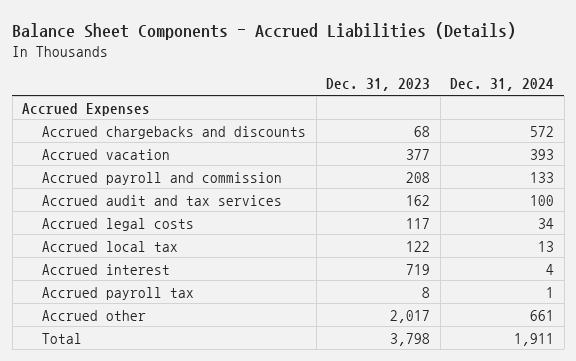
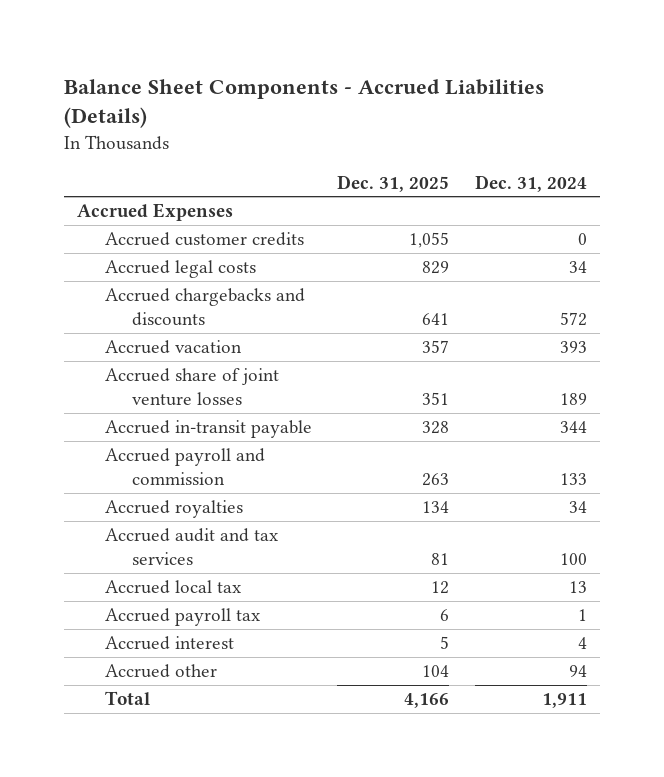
[326,78,431,92] Dec. 31, 2023 -> none
none -> [337,174,450,192] Dec. 31, 2025
none -> [104,232,304,247] Accrued customer credits
[42,217,195,231] Accrued legal costs -> [104,260,256,279] Accrued legal costs
none -> [104,368,279,406] Accrued share of joint venture losses
none -> [104,420,312,439] Accrued in-transit payable
none -> [104,500,243,519] Accrued royalties
[42,263,171,275] Accrued interest -> [104,636,234,651] Accrued interest
[530,309,555,321] 661 -> [569,665,588,678] 94

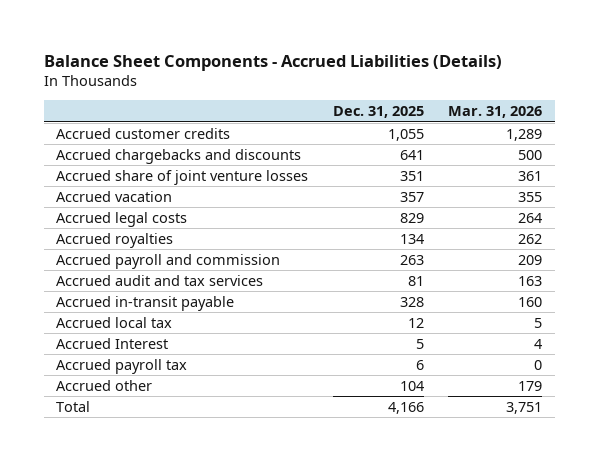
[475,174,588,192] Dec. 31, 2024 -> none
none -> [448,106,543,119] Mar. 31, 2026
[77,203,234,222] Accrued Expenses -> none
[104,340,242,355] Accrued vacation -> [56,190,173,202] Accrued vacation
[104,260,256,279] Accrued legal costs -> [56,211,188,227] Accrued legal costs
[104,448,265,485] Accrued payroll and commission -> [56,253,281,269] Accrued payroll and commission
[104,420,312,439] Accrued in-transit payable -> [56,295,235,311] Accrued in-transit payable
none -> [56,337,169,349] Accrued Interest
[104,636,234,651] Accrued interest -> none

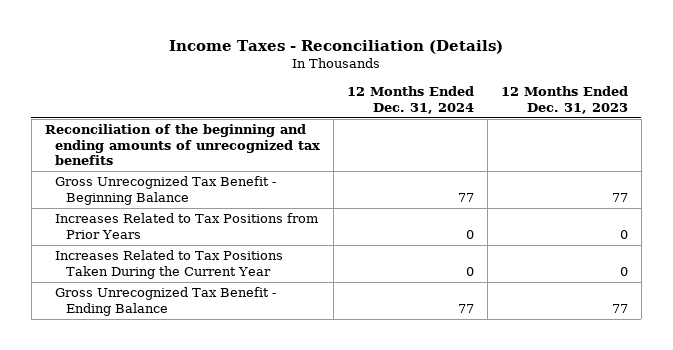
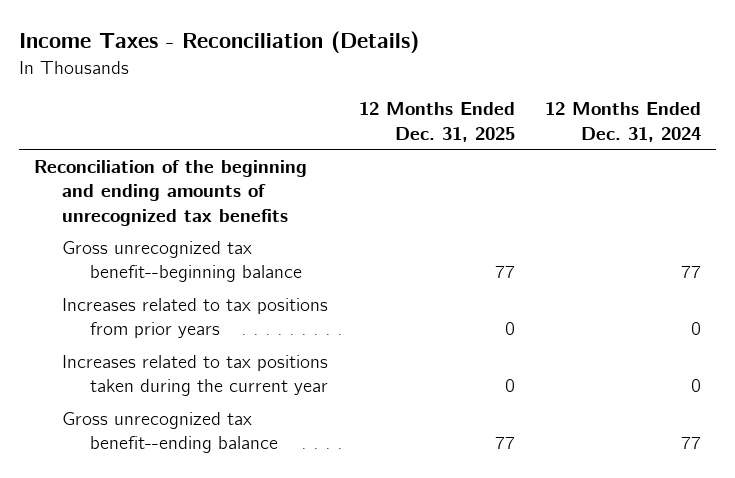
[501,86,629,114] 12 Months Ended Dec. 31, 2023 -> none
none -> [358,102,515,142] 12 Months Ended Dec. 31, 2025
[55,176,277,205] Gross Unrecognized Tax Benefit - Beginning Balance -> [62,240,302,283] Gross unrecognized tax benefit--beginning balance
[55,213,319,239] Increases Related to Tax Positions from Prior Years -> [62,297,329,339] Increases related to tax positions from prior years
[55,250,284,279] Increases Related to Tax Positions Taken During the Current Year -> [62,354,329,397] Increases related to tax positions taken during the current year
[55,287,277,316] Gross Unrecognized Tax Benefit - Ending Balance -> [62,411,278,454] Gross unrecognized tax benefit--ending balance

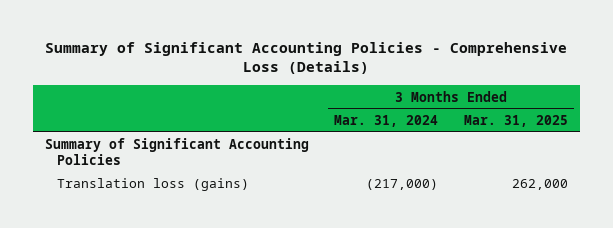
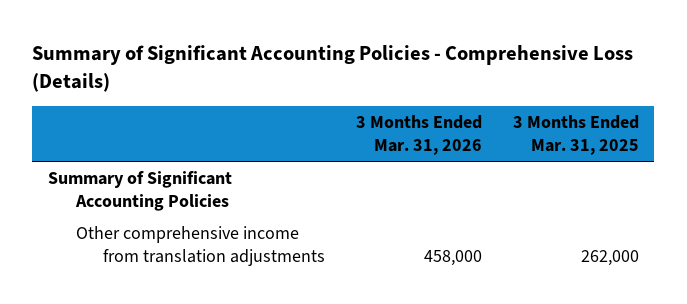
[334,114,439,127] Mar. 31, 2024 -> none
none -> [356,115,483,156] 3 Months Ended Mar. 31, 2026
[56,178,249,192] Translation loss (gains) -> [75,226,326,266] Other comprehensive income from translation adjustments

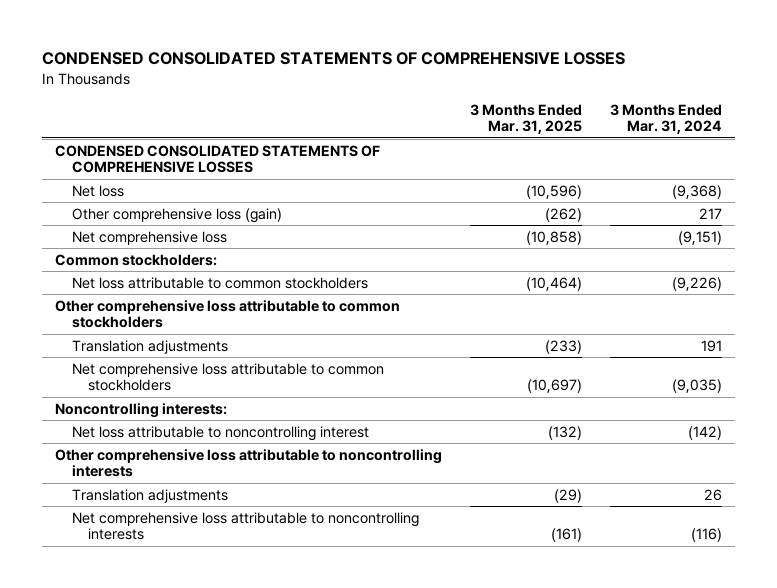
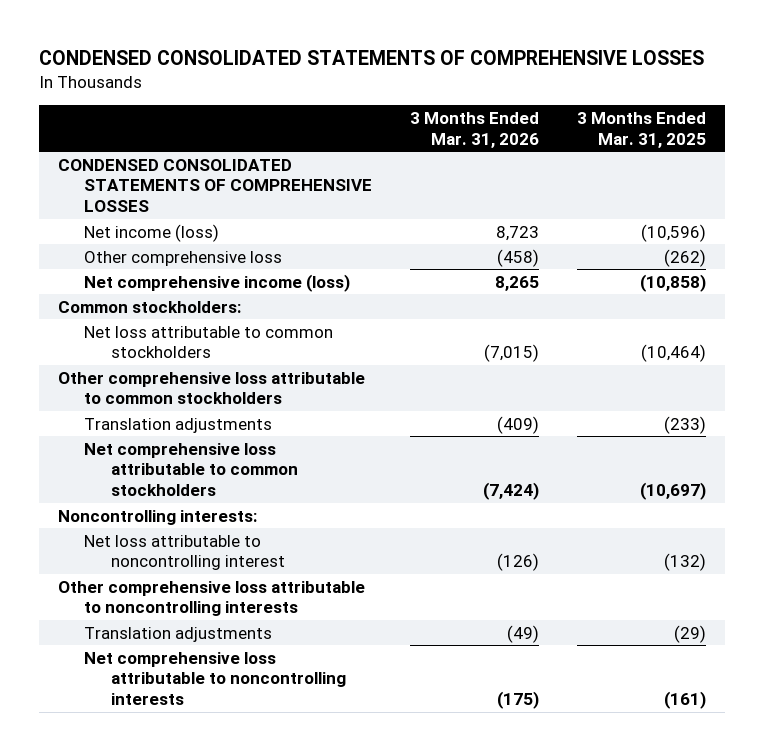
[609,103,722,135] 3 Months Ended Mar. 31, 2024 -> none
none -> [409,112,539,148] 3 Months Ended Mar. 31, 2026
[71,184,124,197] Net loss -> [84,223,220,242] Net income (loss)
[71,207,282,223] Other comprehensive loss (gain) -> [84,250,283,266] Other comprehensive loss
[71,230,227,245] Net comprehensive loss -> [84,273,351,292] Net comprehensive income (loss)

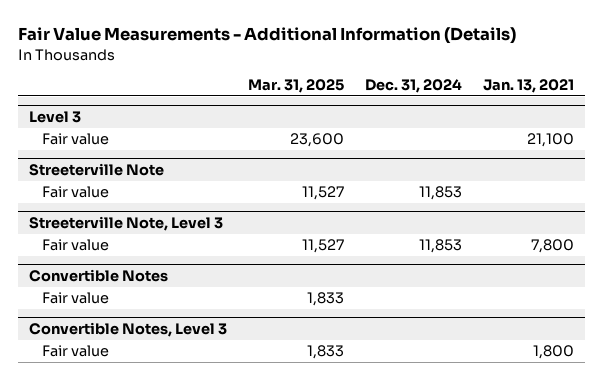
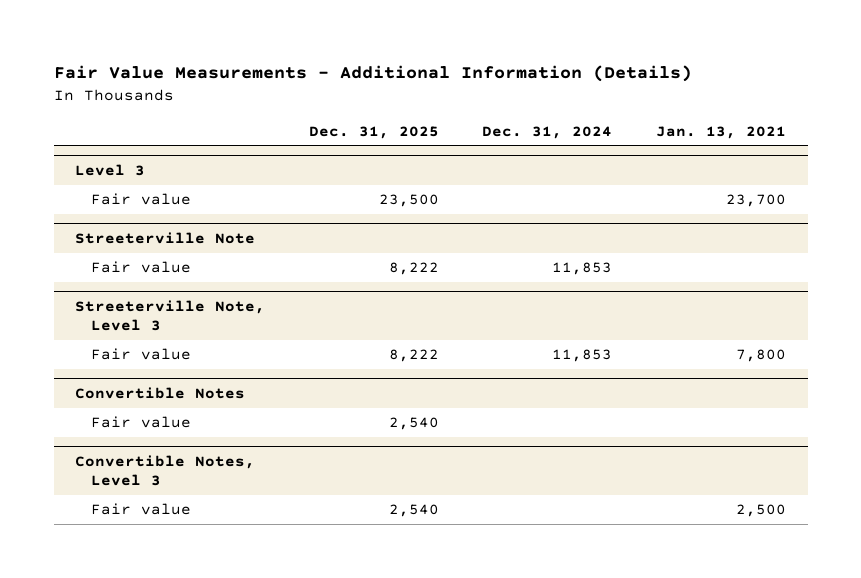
[247,79,344,94] Mar. 31, 2025 -> none
none -> [308,125,439,139] Dec. 31, 2025
[527,133,575,148] 21,100 -> [726,194,787,208] 23,700
[533,345,575,360] 1,800 -> [736,504,787,518] 2,500

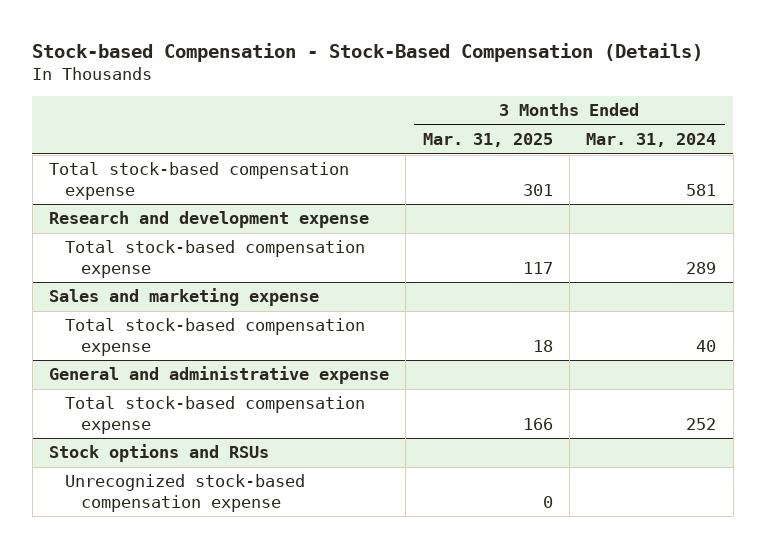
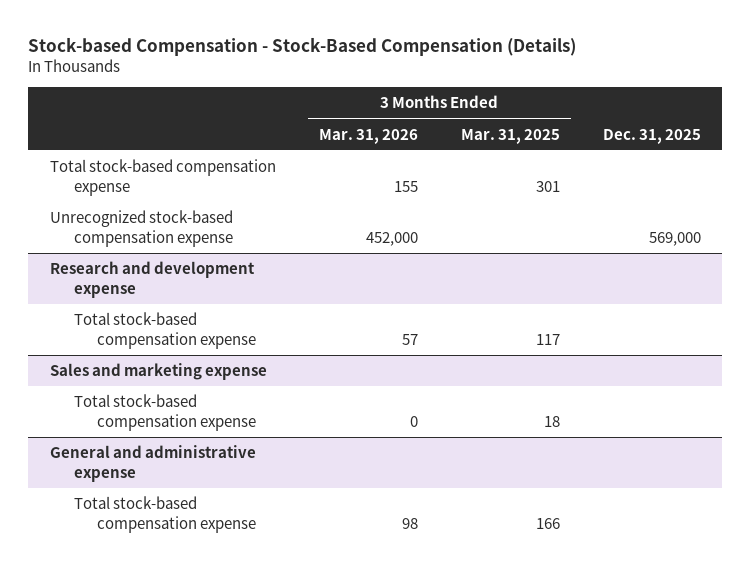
[586,133,717,148] Mar. 31, 2024 -> none
none -> [318,128,418,144] Mar. 31, 2026
none -> [602,128,701,144] Dec. 31, 2025
none -> [49,210,233,247] Unrecognized stock-based compensation expense
[48,444,269,463] Stock options and RSUs -> none
[65,474,306,512] Unrecognized stock-based compensation expense -> none

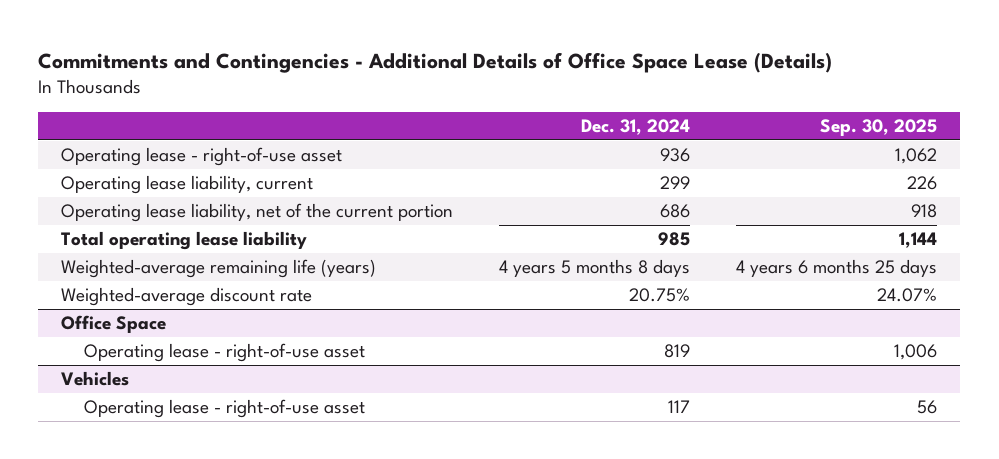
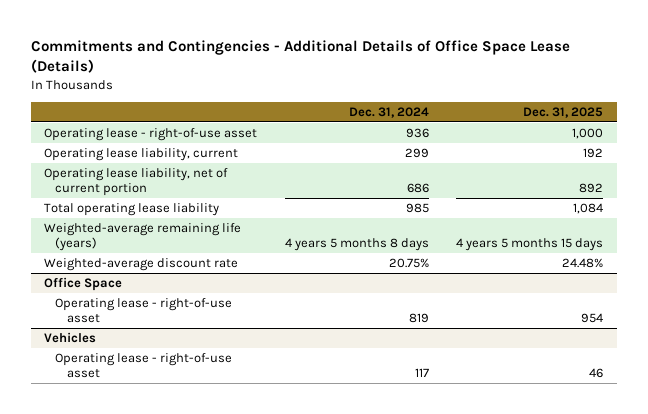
[820,119,938,137] Sep. 30, 2025 -> none
none -> [523,106,604,118] Dec. 31, 2025
[61,203,454,223] Operating lease liability, net of the current portion -> [44,168,229,197] Operating lease liability, net of current portion

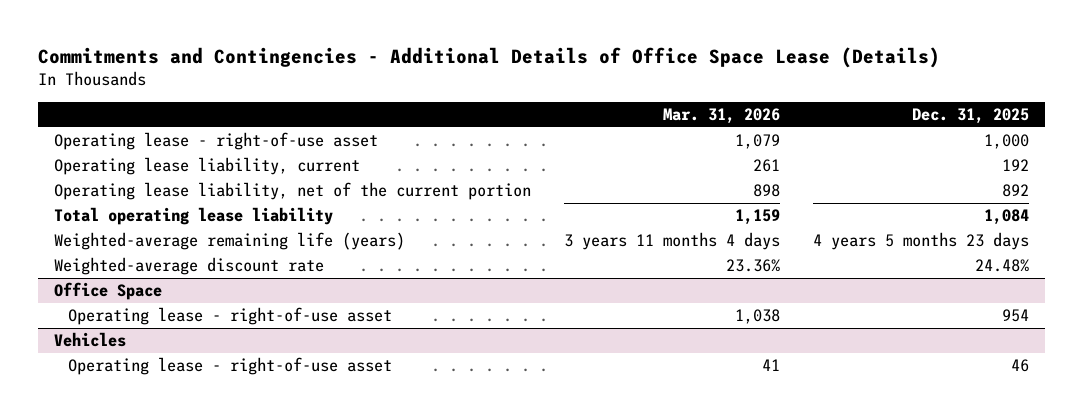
[348,106,429,118] Dec. 31, 2024 -> none
none -> [663,108,781,125] Mar. 31, 2026
[44,168,229,197] Operating lease liability, net of current portion -> [54,182,532,201] Operating lease liability, net of the current portion
[456,238,604,252] 4 years 5 months 15 days -> [812,232,1029,251] 4 years 5 months 23 days

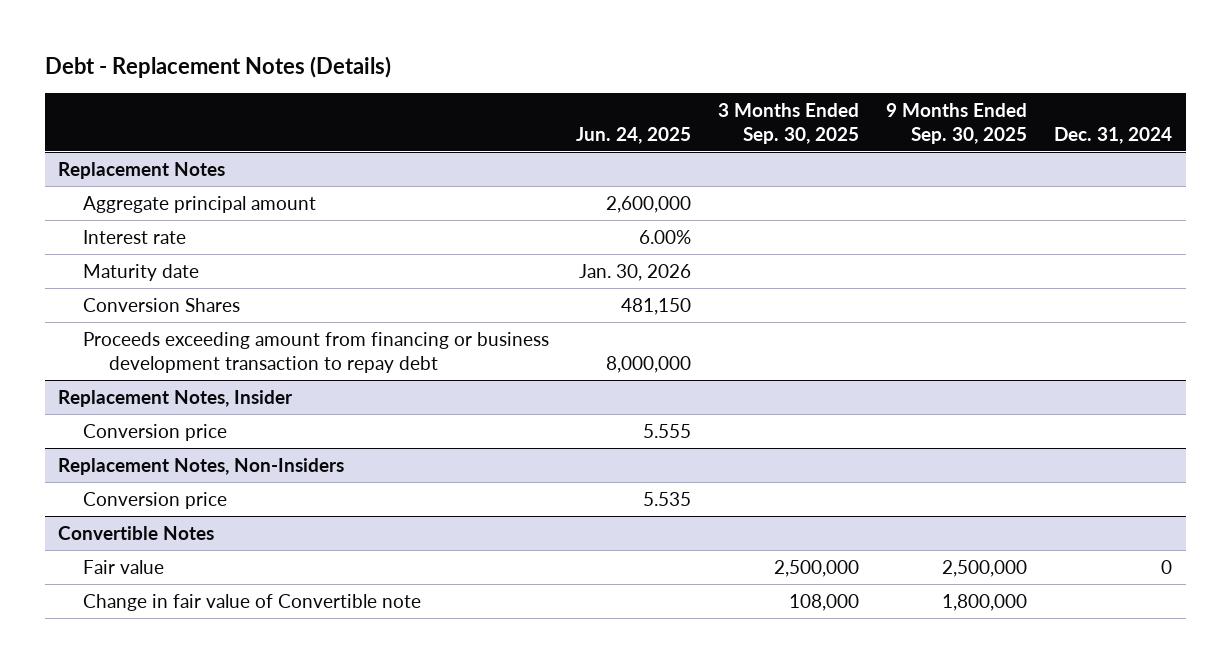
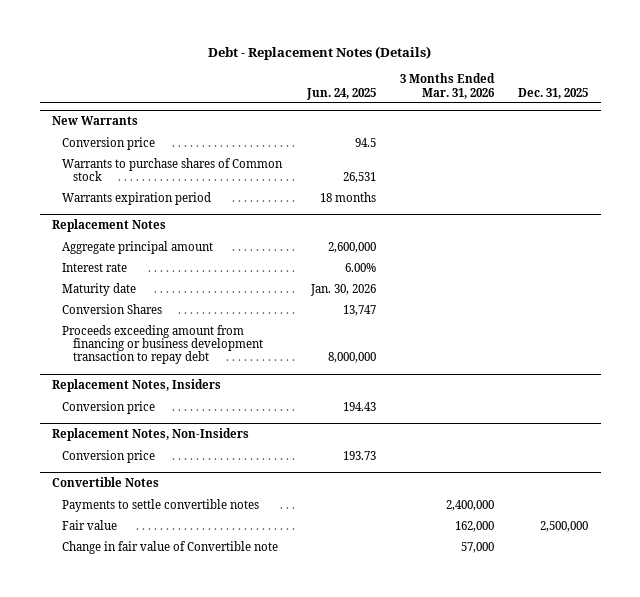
[718,102,860,144] 3 Months Ended Sep. 30, 2025 -> none
[886,102,1028,144] 9 Months Ended Sep. 30, 2025 -> none
[1054,126,1173,144] Dec. 31, 2024 -> none
none -> [400,73,496,99] 3 Months Ended Mar. 31, 2026
none -> [518,87,589,99] Dec. 31, 2025
none -> [51,116,138,126] New Warrants
none -> [62,136,156,150] Conversion price
none -> [62,157,284,181] Warrants to purchase shares of Common stock
none -> [62,191,212,205] Warrants expiration period
[621,297,692,315] 481,150 -> [342,304,376,316] 13,747
[58,389,294,407] Replacement Notes, Insider -> [51,379,221,393] Replacement Notes, Insiders
[643,423,692,438] 5.555 -> [342,401,376,411] 194.43
[643,491,692,506] 5.535 -> [342,450,376,460] 193.73
none -> [62,498,260,512] Payments to settle convertible notes

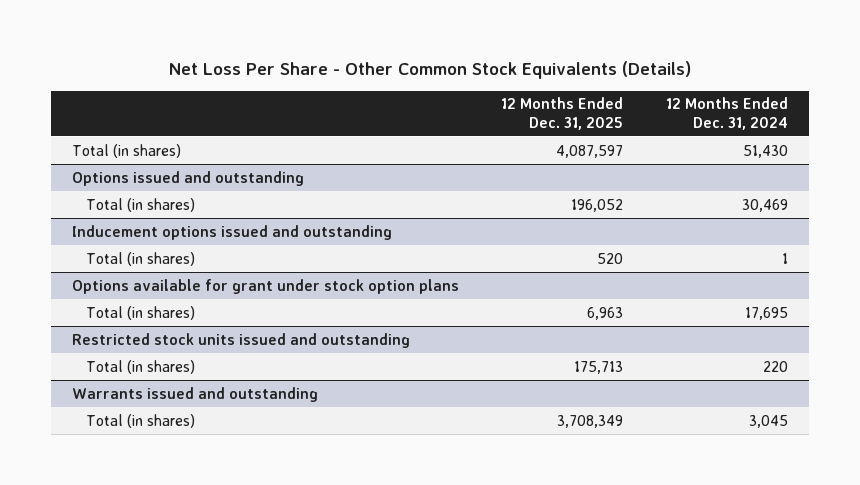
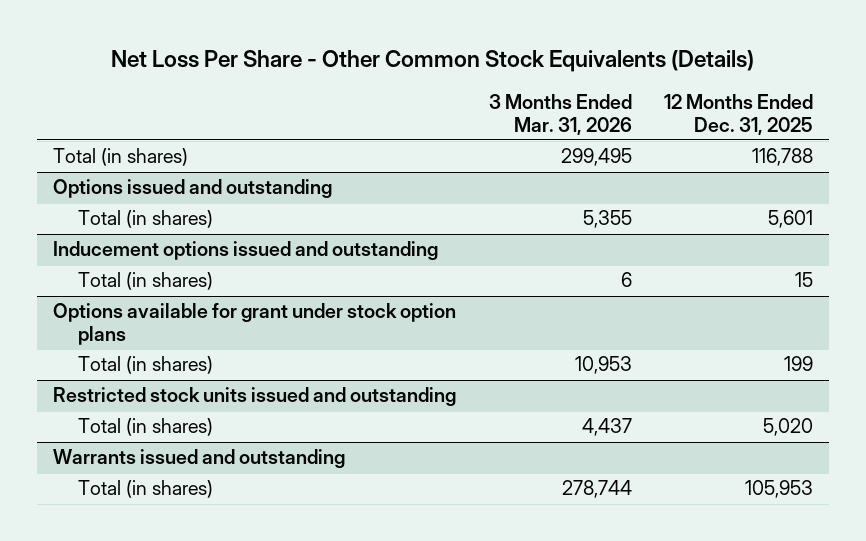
[665,97,788,130] 12 Months Ended Dec. 31, 2024 -> none
none -> [488,94,632,135] 3 Months Ended Mar. 31, 2026
[556,144,624,158] 4,087,597 -> [751,148,813,167] 116,788
[571,198,624,212] 196,052 -> [767,210,813,229] 5,601
[597,252,624,264] 520 -> [794,272,813,288] 15
[587,306,624,320] 6,963 -> [783,356,813,372] 199
[574,360,624,374] 175,713 -> [762,418,813,437] 5,020
[557,414,624,428] 3,708,349 -> [744,480,813,499] 105,953

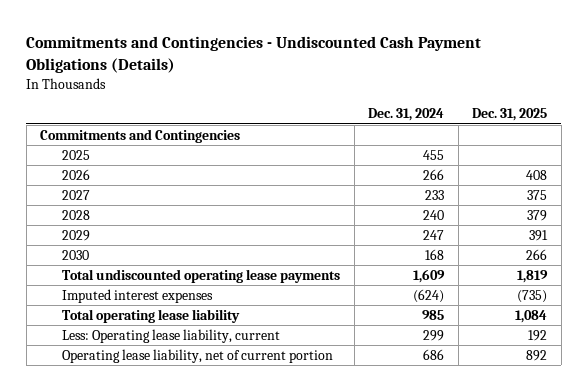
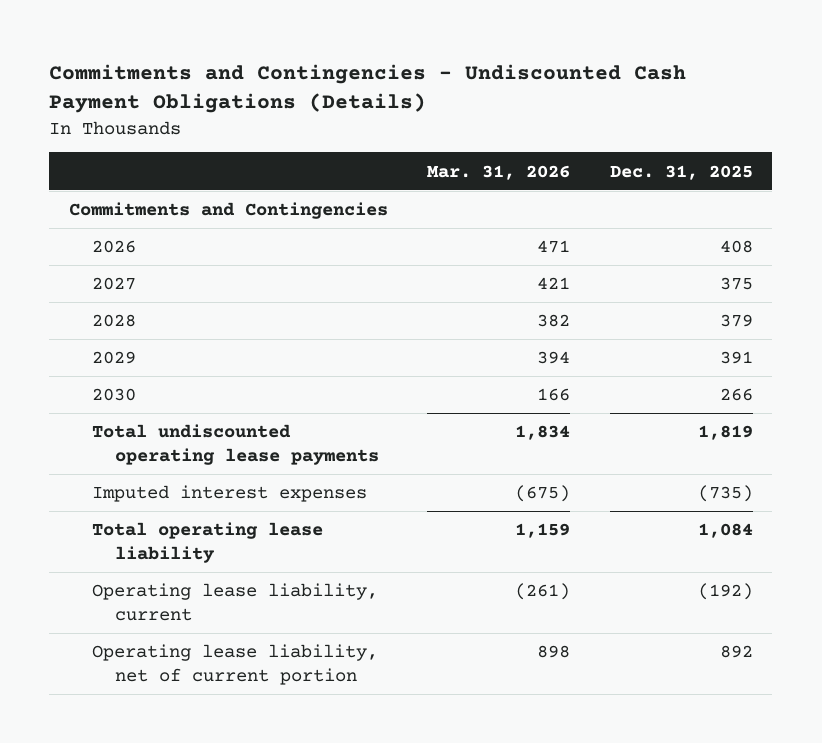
[368,108,445,122] Dec. 31, 2024 -> none
none -> [427,164,571,180] Mar. 31, 2026
[62,150,91,161] 2025 -> none
[62,329,281,344] Less: Operating lease liability, current -> [92,583,379,622] Operating lease liability, current
[528,330,548,342] 192 -> [697,583,753,601] (192)

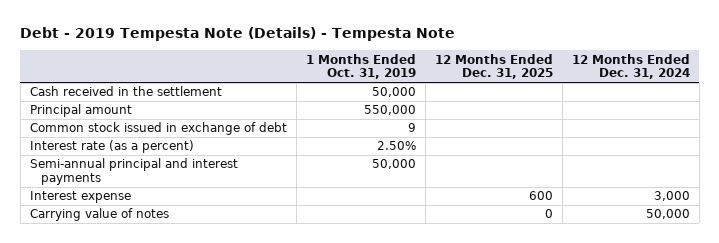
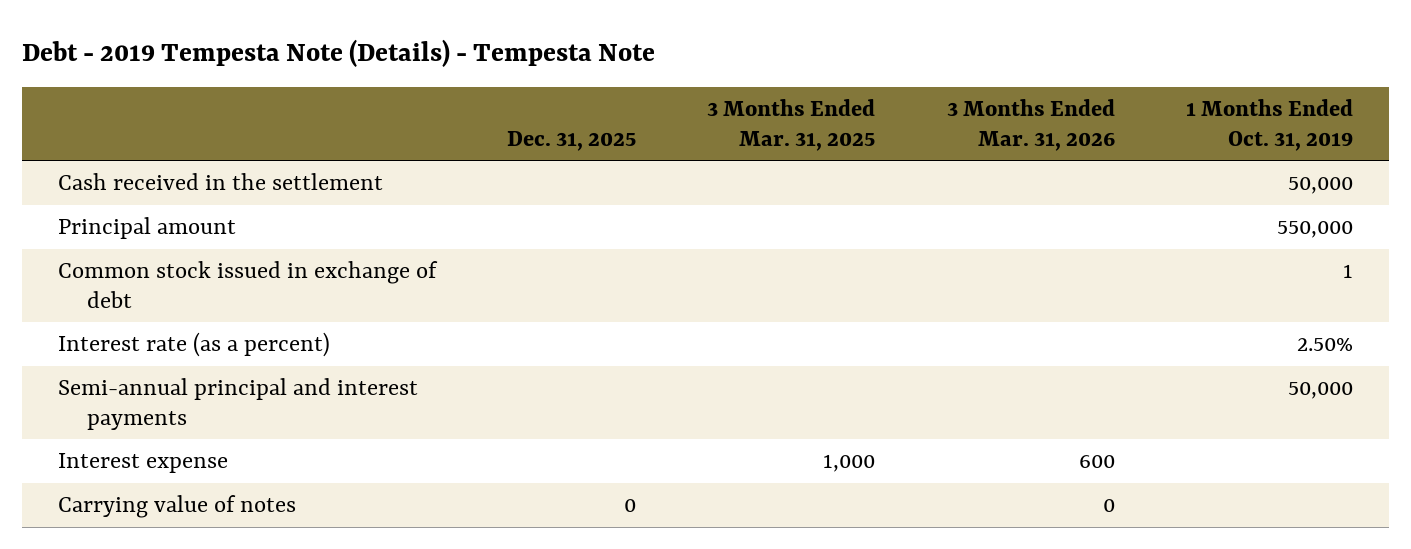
[434,53,553,80] 12 Months Ended Dec. 31, 2025 -> none
[571,53,690,80] 12 Months Ended Dec. 31, 2024 -> none
none -> [506,130,636,151] Dec. 31, 2025
none -> [707,98,876,151] 3 Months Ended Mar. 31, 2025
none -> [946,98,1115,151] 3 Months Ended Mar. 31, 2026
[407,123,416,133] 9 -> [1343,264,1354,279] 1

